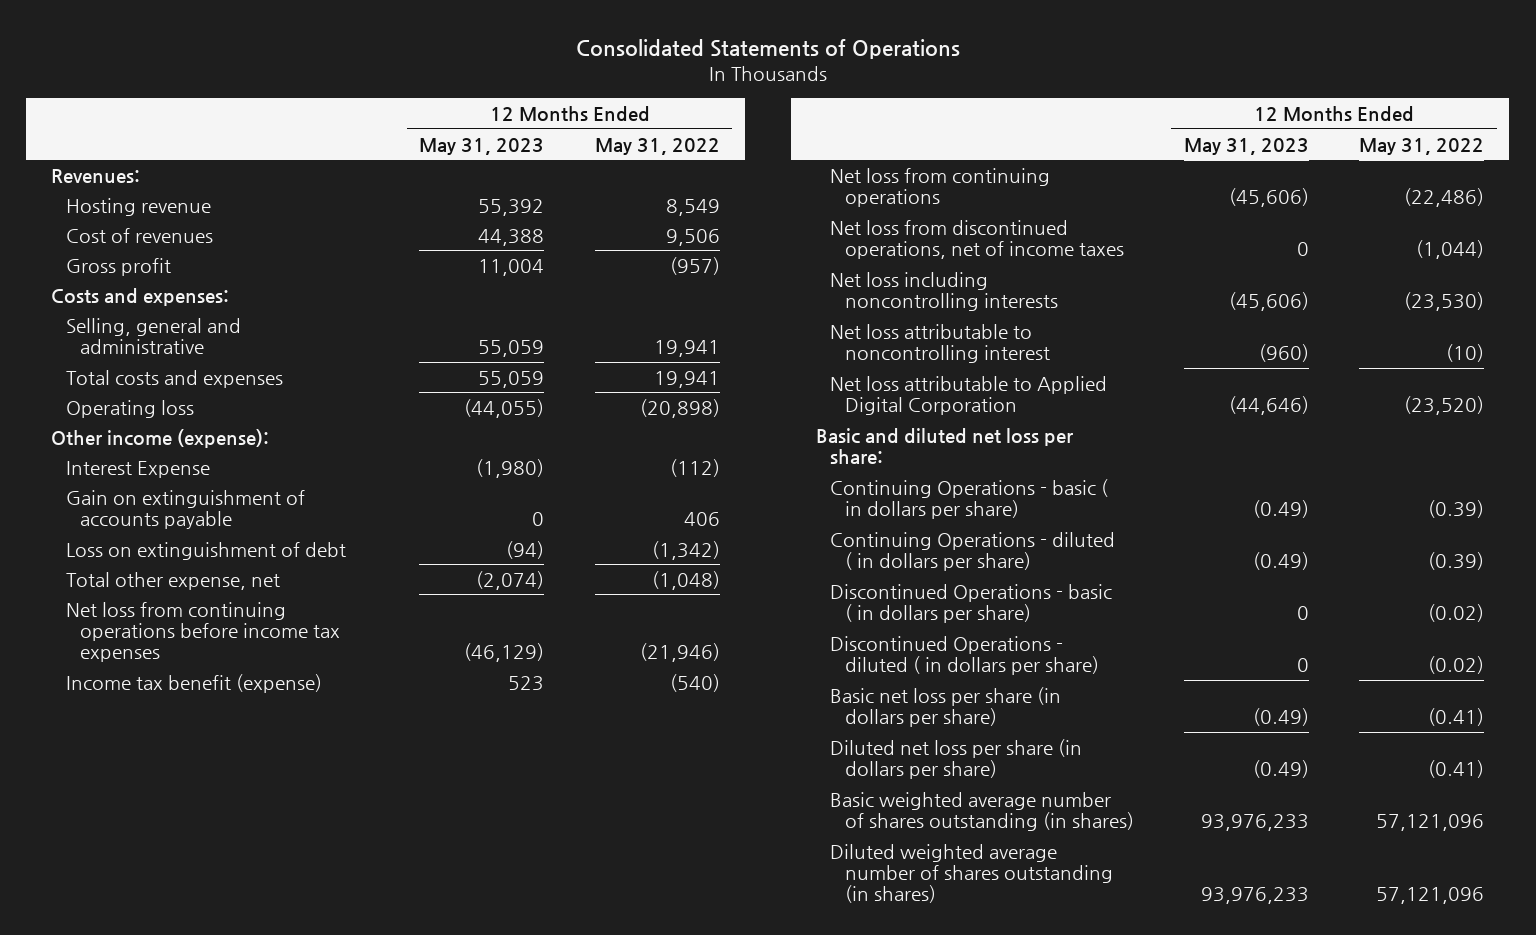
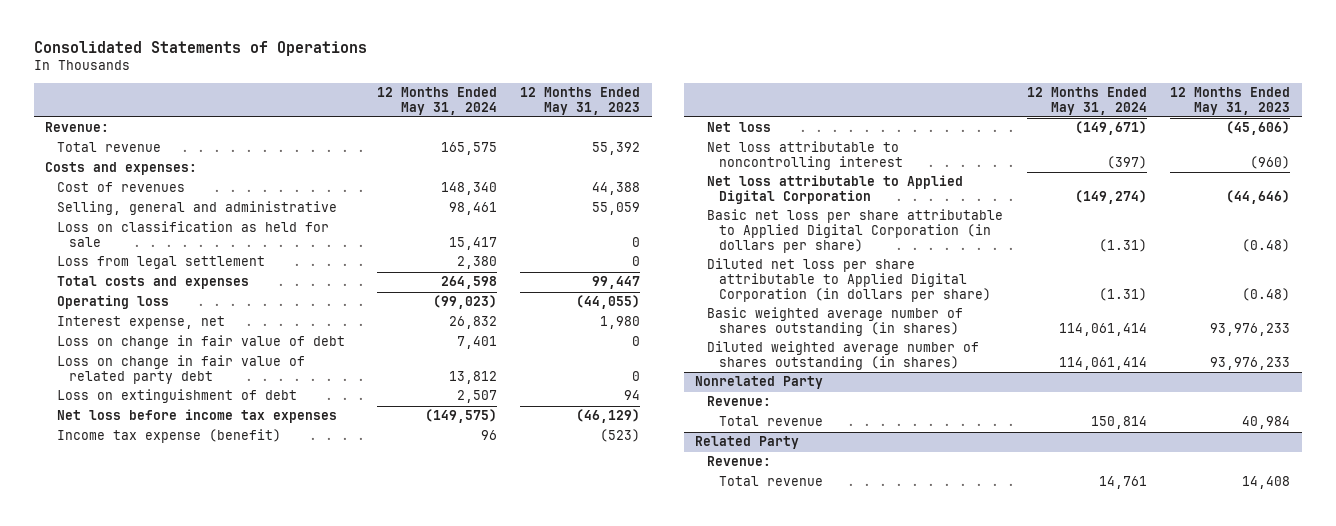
[594,137,720,155] May 31, 2022 -> none
none -> [376,87,497,115] 12 Months Ended May 31, 2024
[65,257,171,276] Gross profit -> none
[51,168,141,183] Revenues: -> [45,122,110,133] Revenue:
[65,197,211,216] Hosting revenue -> [57,142,162,153] Total revenue
[65,227,213,243] Cost of revenues -> [57,182,186,193] Cost of revenues
none -> [57,221,330,248] Loss on classification as held for sale
none -> [57,256,266,270] Loss from legal settlement
[478,370,545,388] 55,059 -> [592,276,641,290] 99,447
[51,428,270,448] Other income (expense): -> none
[65,489,305,530] Gain on extinguishment of accounts payable -> none
[65,571,280,590] Total other expense, net -> none
[830,167,1051,208] Net loss from continuing operations -> none
[830,219,1124,260] Net loss from discontinued operations, net of income taxes -> none
[65,460,210,478] Interest Expense -> [57,316,226,330] Interest expense, net
[476,458,545,478] (1,980) -> [600,316,641,330] 1,980
none -> [57,335,346,350] Loss on change in fair value of debt
none -> [57,355,306,385] Loss on change in fair value of related party debt
[506,540,545,559] (94) -> [624,390,641,401] 94
[65,601,341,663] Net loss from continuing operations before income tax expenses -> [57,409,338,424] Net loss before income tax expenses
[65,673,322,693] Income tax benefit (expense) -> [57,429,282,444] Income tax expense (benefit)
[508,675,545,691] 523 -> [600,429,641,443] (523)
[830,271,1058,312] Net loss including noncontrolling interests -> [707,122,772,133] Net loss
[815,427,1073,465] Basic and diluted net loss per share: -> none
[830,478,1109,520] Continuing Operations - basic ( in dollars per share) -> none
[830,531,1116,572] Continuing Operations - diluted ( in dollars per share) -> none
[830,583,1113,624] Discontinued Operations - basic ( in dollars per share) -> none
[830,635,1099,676] Discontinued Operations - diluted ( in dollars per share) -> none
[830,686,1062,728] Basic net loss per share (in dollars per share) -> [707,209,1004,253] Basic net loss per share attributable to Applied Digital Corporation (in dollars per share)
[1252,708,1309,727] (0.49) -> [1242,238,1291,252] (0.48)
[830,738,1083,780] Diluted net loss per share (in dollars per share) -> [707,258,991,302] Diluted net loss per share attributable to Applied Digital Corporation (in dollars per share)
[1252,760,1309,779] (0.49) -> [1242,287,1291,301] (0.48)
none -> [695,376,824,390] Nonrelated Party
none -> [707,396,772,407] Revenue:
none -> [718,416,823,427] Total revenue
none -> [695,436,800,450] Related Party
none -> [707,456,772,467] Revenue:
none -> [718,476,823,487] Total revenue

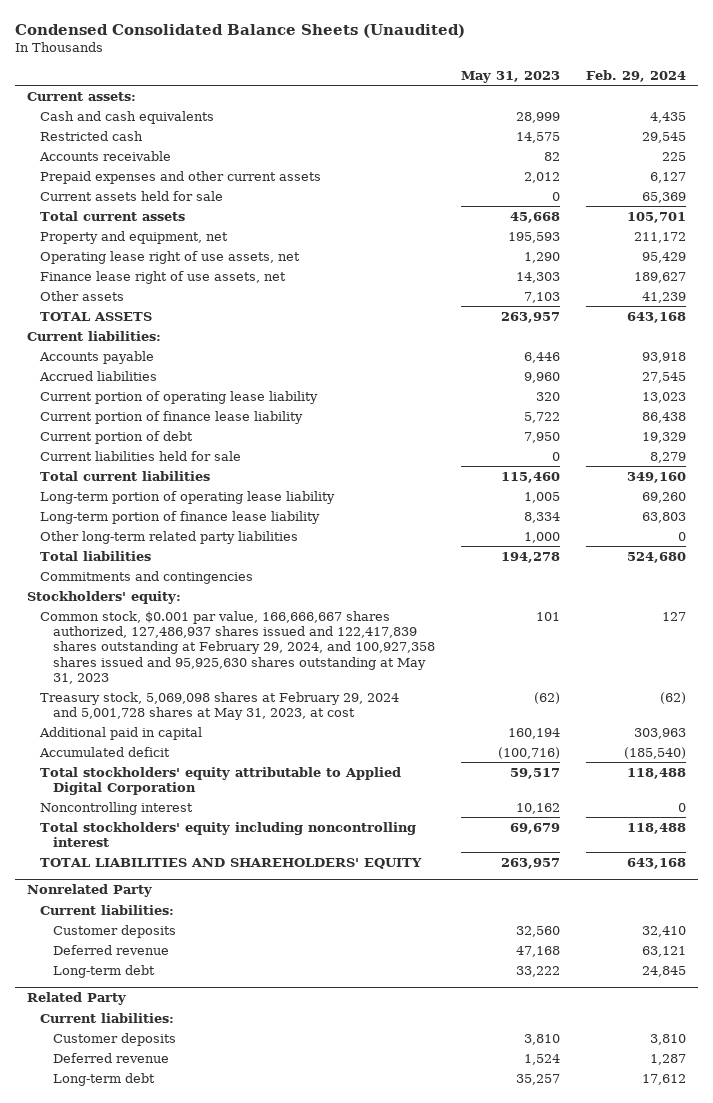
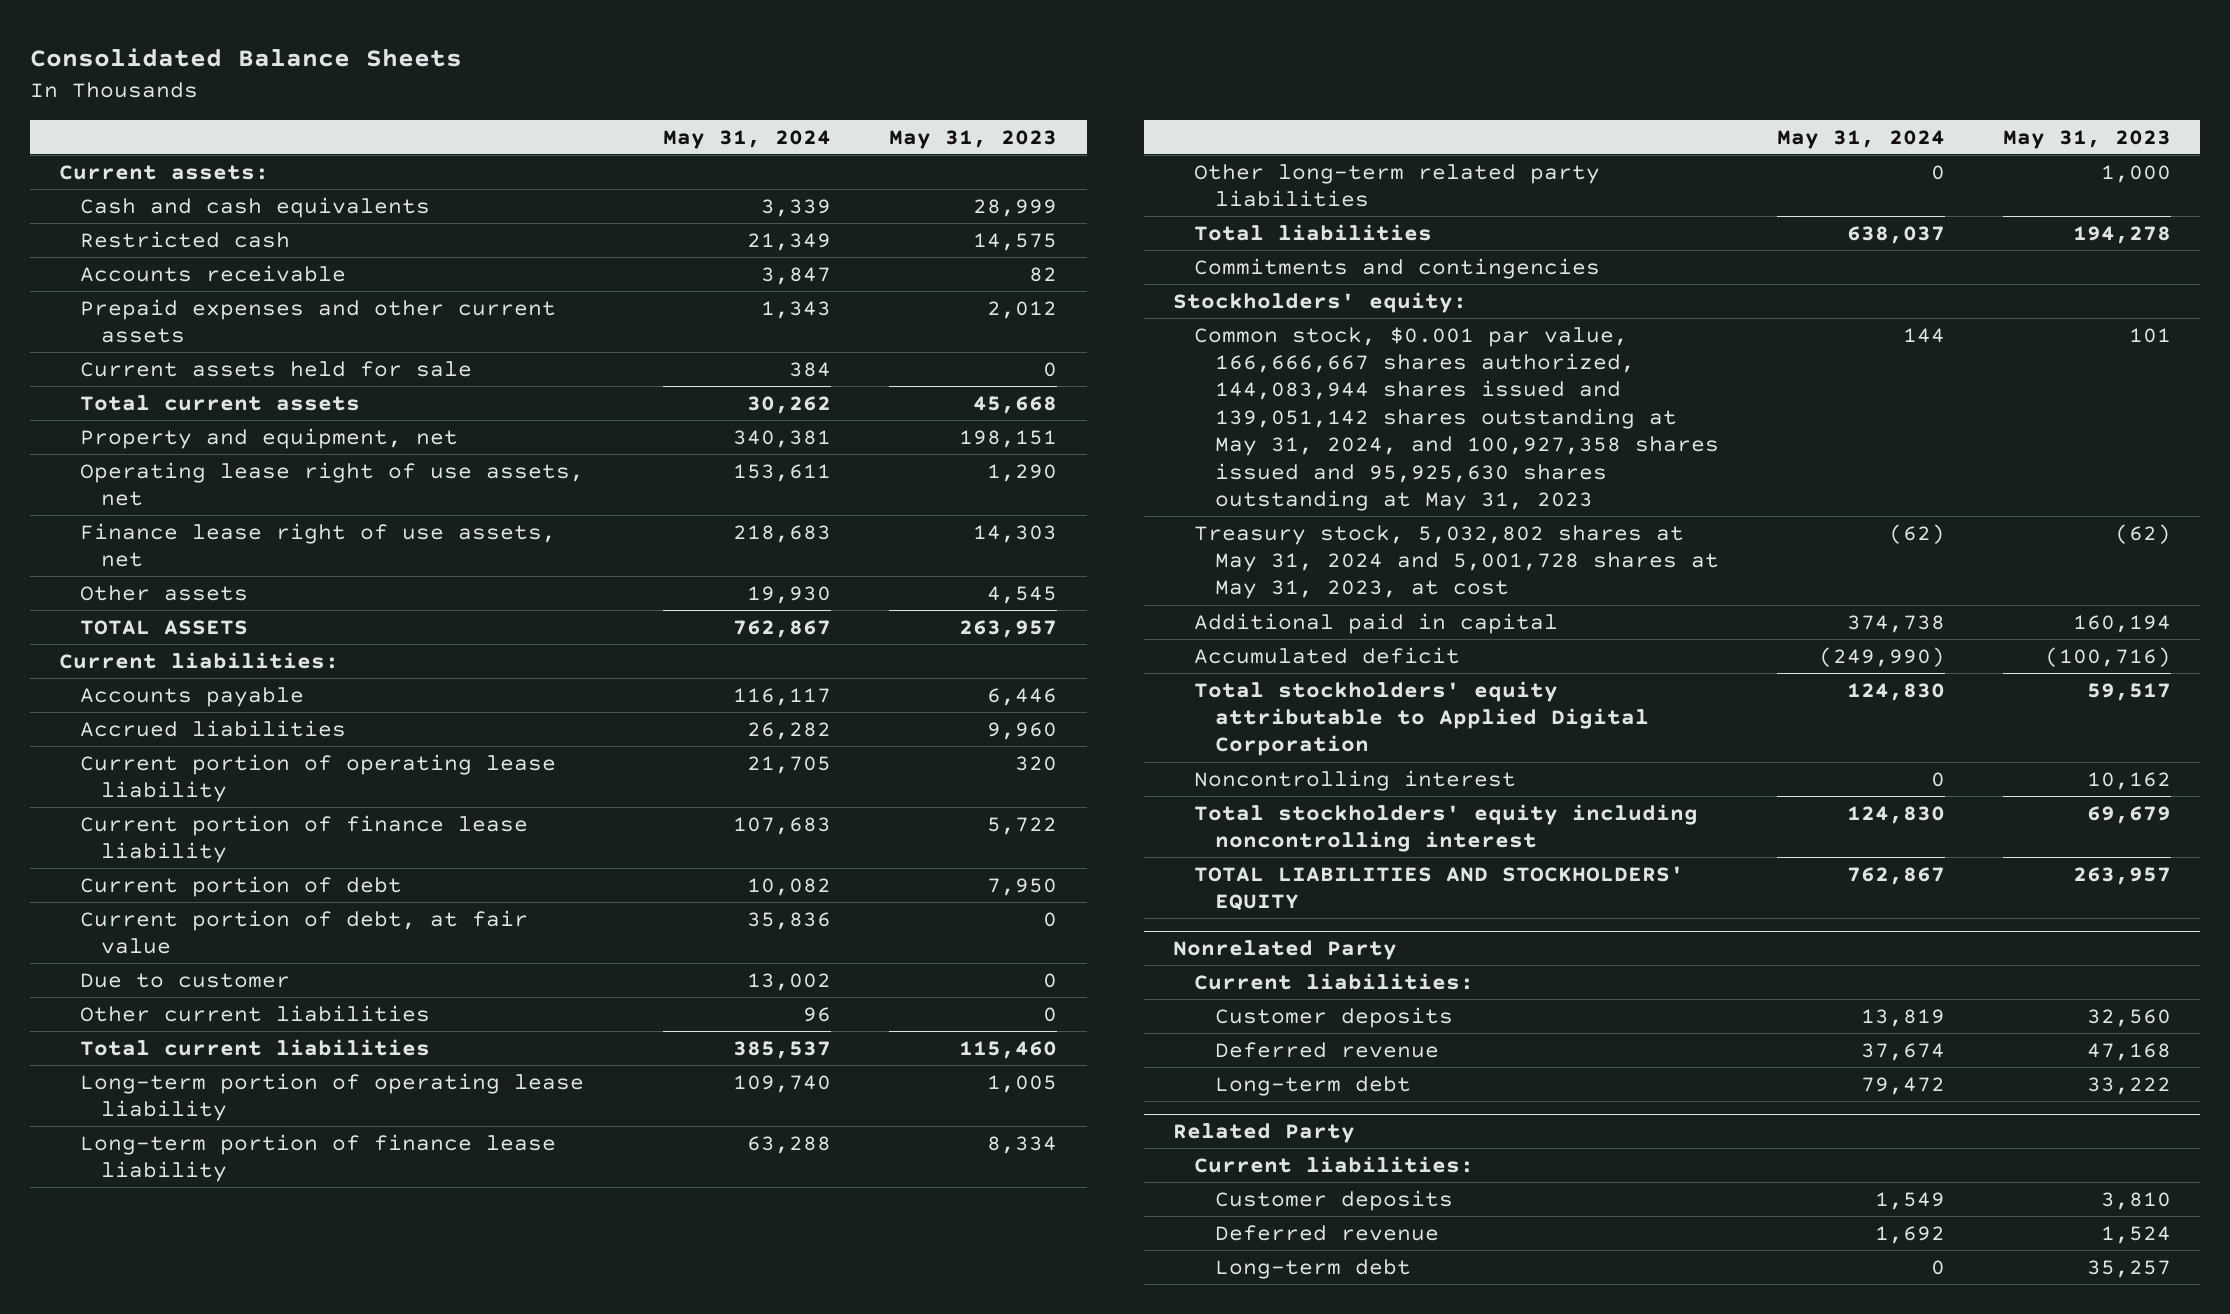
[14,23,465,38] Condensed Consolidated Balance Sheets (Unaudited) -> [30,48,463,68] Consolidated Balance Sheets
[585,69,686,82] Feb. 29, 2024 -> none
none -> [663,129,832,149] May 31, 2024
[507,231,560,243] 195,593 -> [959,429,1058,448] 198,151
[523,291,560,303] 7,103 -> [987,585,1058,604] 4,545
[40,450,242,461] Current liabilities held for sale -> none
none -> [80,909,529,955] Current portion of debt, at fair value
none -> [80,972,291,988] Due to customer
none -> [80,1004,431,1022] Other current liabilities
[40,610,436,685] Common stock, $0.001 par value, 166,666,667 shares authorized, 127,486,937 shares issued and 122,417,839 shares outstanding at February 29, 2024, and 100,927,358 shares issued and 95,925,630 shares outstanding at May 31, 2023 -> [1193,326,1719,512] Common stock, $0.001 par value, 166,666,667 shares authorized, 144,083,944 shares issued and 139,051,142 shares outstanding at May 31, 2024, and 100,927,358 shares issued and 95,925,630 shares outstanding at May 31, 2023
[40,691,400,721] Treasury stock, 5,069,098 shares at February 29, 2024 and 5,001,728 shares at May 31, 2023, at cost -> [1193,524,1719,600] Treasury stock, 5,032,802 shares at May 31, 2024 and 5,001,728 shares at May 31, 2023, at cost
[40,857,423,869] TOTAL LIABILITIES AND SHAREHOLDERS' EQUITY -> [1193,865,1684,912] TOTAL LIABILITIES AND STOCKHOLDERS' EQUITY

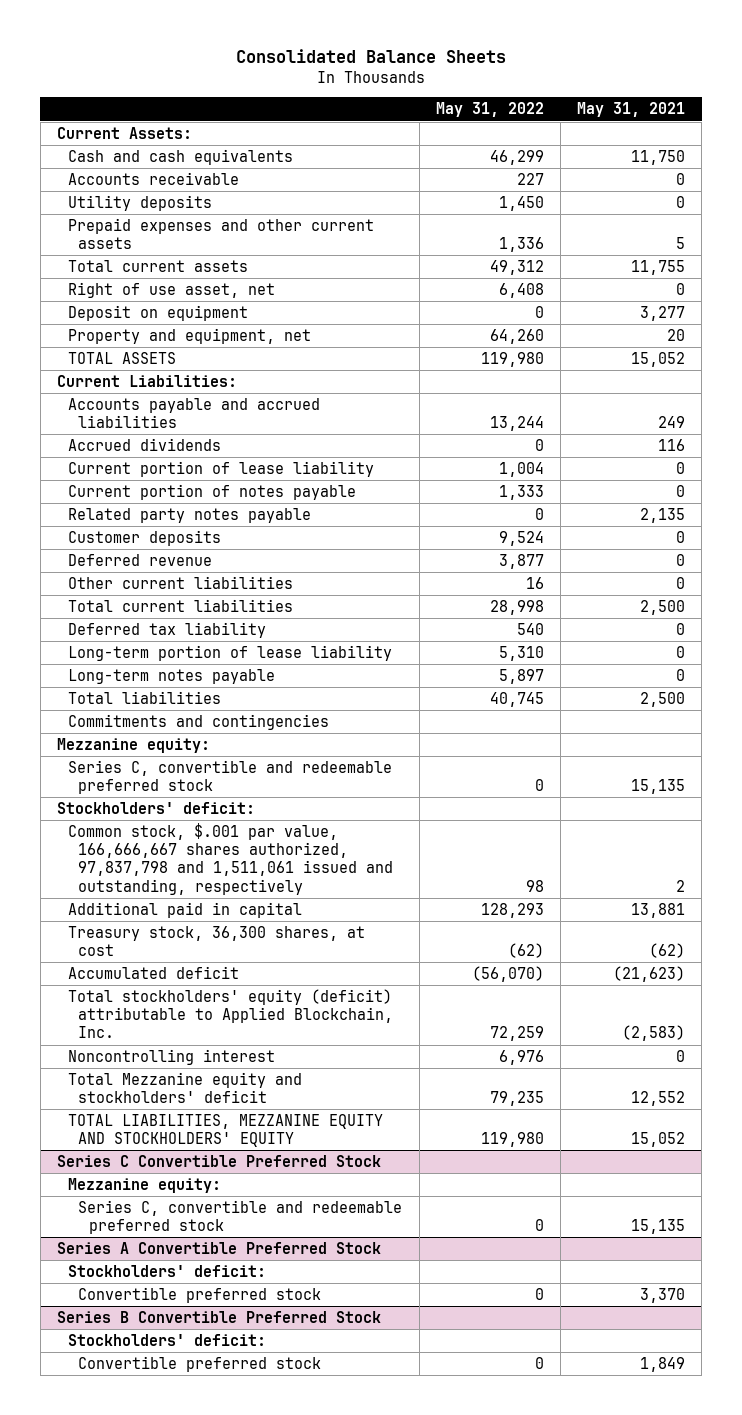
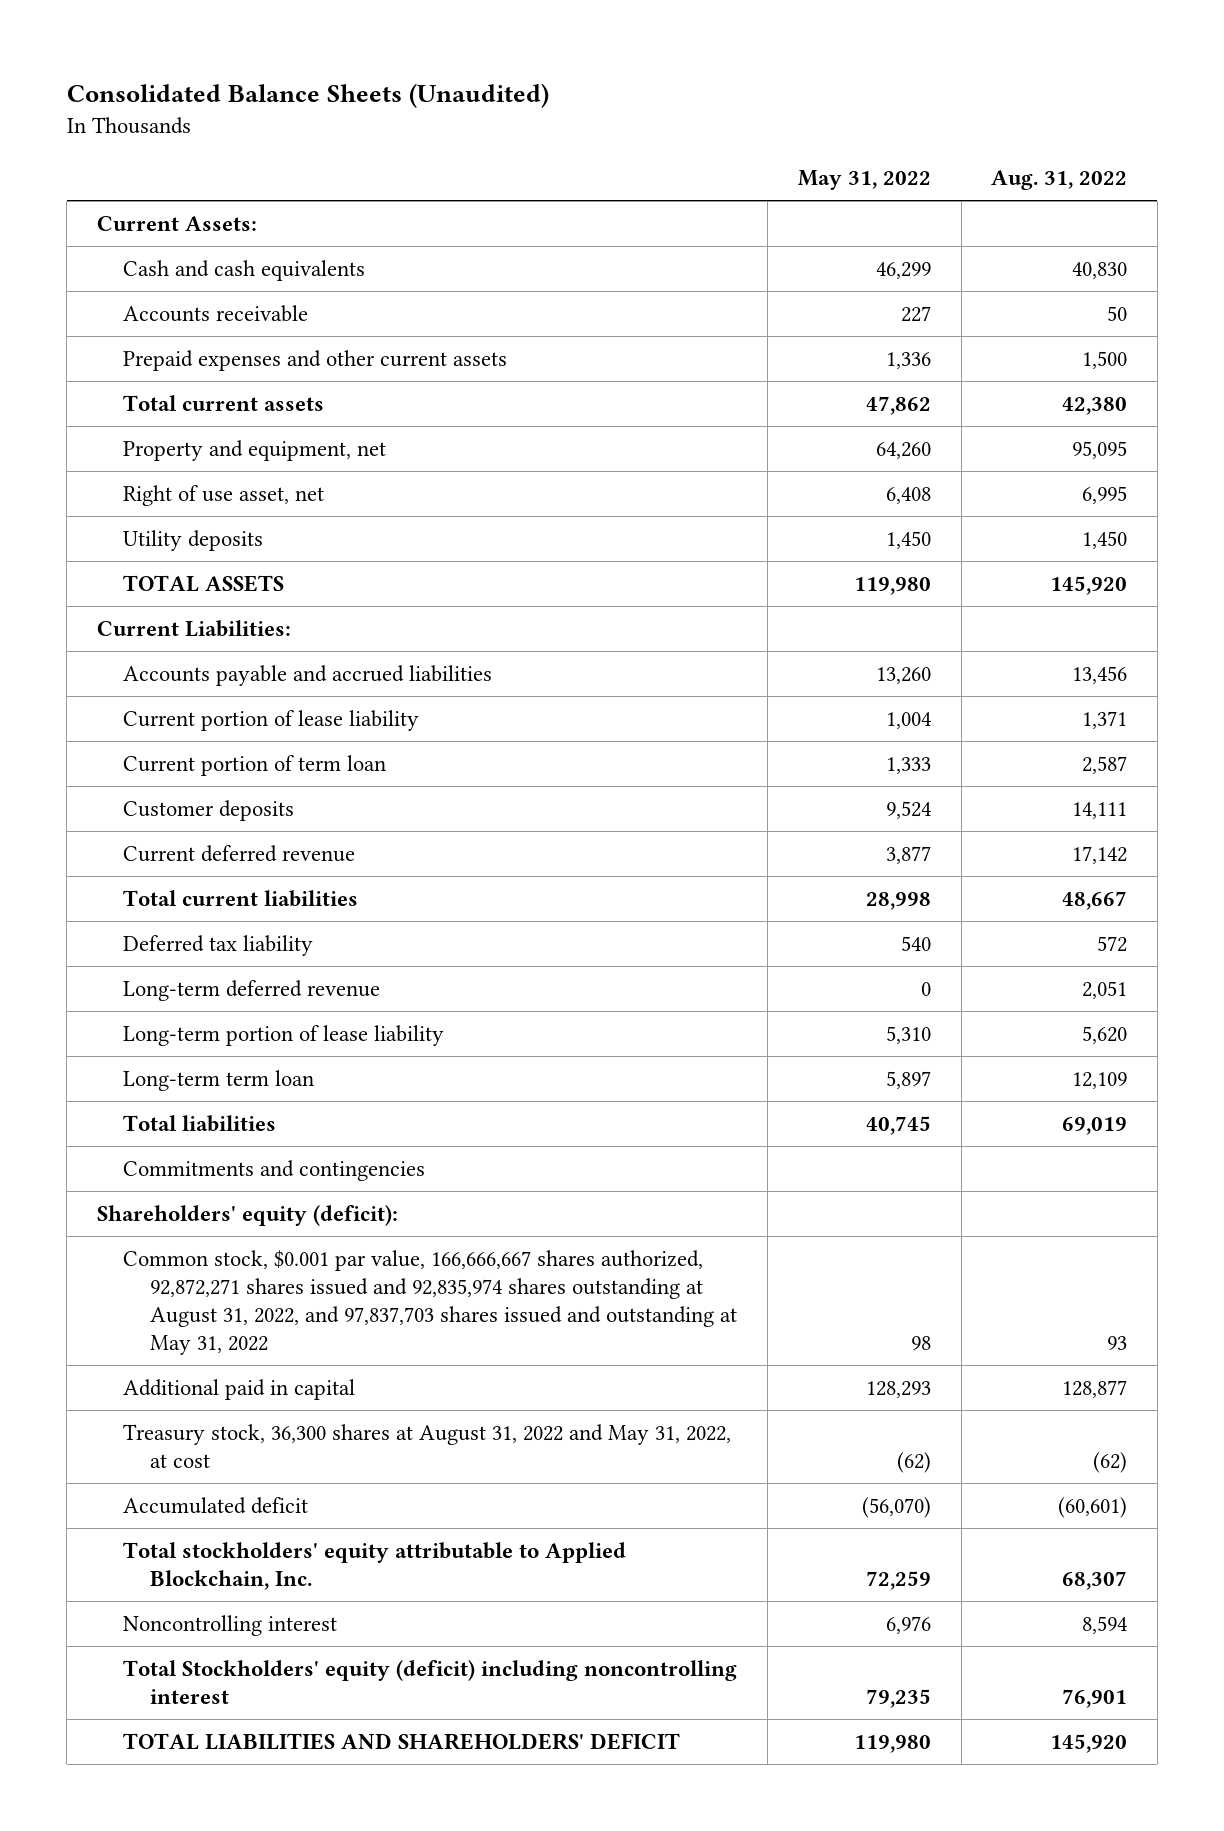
[235,48,506,63] Consolidated Balance Sheets -> [66,82,549,108] Consolidated Balance Sheets (Unaudited)
[576,102,685,118] May 31, 2021 -> none
none -> [991,170,1128,191] Aug. 31, 2022
[67,304,248,321] Deposit on equipment -> none
[489,259,544,275] 49,312 -> [865,395,931,415] 47,862
[67,281,275,298] Right of use asset, net -> [123,484,325,506] Right of use asset, net
[67,194,212,211] Utility deposits -> [123,529,264,551] Utility deposits
[67,437,221,451] Accrued dividends -> none
[489,416,544,432] 13,244 -> [875,666,931,684] 13,260
[67,507,311,523] Related party notes payable -> none
[67,483,356,500] Current portion of notes payable -> [123,754,387,776] Current portion of term loan
[67,575,293,589] Other current liabilities -> none
[67,553,212,566] Deferred revenue -> [123,844,356,862] Current deferred revenue
none -> [123,979,381,1001] Long-term deferred revenue
[67,668,275,684] Long-term notes payable -> [123,1069,315,1091] Long-term term loan
[56,737,210,753] Mezzanine equity: -> none
[67,759,392,795] Series C, convertible and redeemable preferred stock -> none
[56,801,255,814] Stockholders' deficit: -> [96,1204,398,1226] Shareholders' equity (deficit):
[67,822,394,895] Common stock, $.001 par value, 166,666,667 shares authorized, 97,837,798 and 1,511,061 issued and outstanding, respectively -> [123,1249,737,1356] Common stock, $0.001 par value, 166,666,667 shares authorized, 92,872,271 shares issued and 92,835,974 shares outstanding at August 31, 2022, and 97,837,703 shares issued and outstanding at May 31, 2022
[67,925,365,957] Treasury stock, 36,300 shares, at cost -> [123,1423,732,1468] Treasury stock, 36,300 shares at August 31, 2022 and May 31, 2022, at cost
[67,988,394,1039] Total stockholders' equity (deficit) attributable to Applied Blockchain, Inc. -> [123,1541,627,1590] Total stockholders' equity attributable to Applied Blockchain, Inc.
[56,1154,381,1167] Series C Convertible Preferred Stock -> none
[67,1177,221,1193] Mezzanine equity: -> none
[78,1199,403,1235] Series C, convertible and redeemable preferred stock -> none
[56,1241,381,1254] Series A Convertible Preferred Stock -> none
[67,1264,266,1277] Stockholders' deficit: -> none
[78,1286,322,1303] Convertible preferred stock -> none
[56,1310,381,1323] Series B Convertible Preferred Stock -> none
[67,1333,266,1346] Stockholders' deficit: -> none
[78,1355,322,1372] Convertible preferred stock -> none
[67,1071,302,1104] Total Mezzanine equity and stockholders' deficit -> [123,1659,738,1704] Total Stockholders' equity (deficit) including noncontrolling interest
[67,1113,383,1148] TOTAL LIABILITIES, MEZZANINE EQUITY AND STOCKHOLDERS' EQUITY -> [123,1732,681,1750] TOTAL LIABILITIES AND SHAREHOLDERS' DEFICIT

